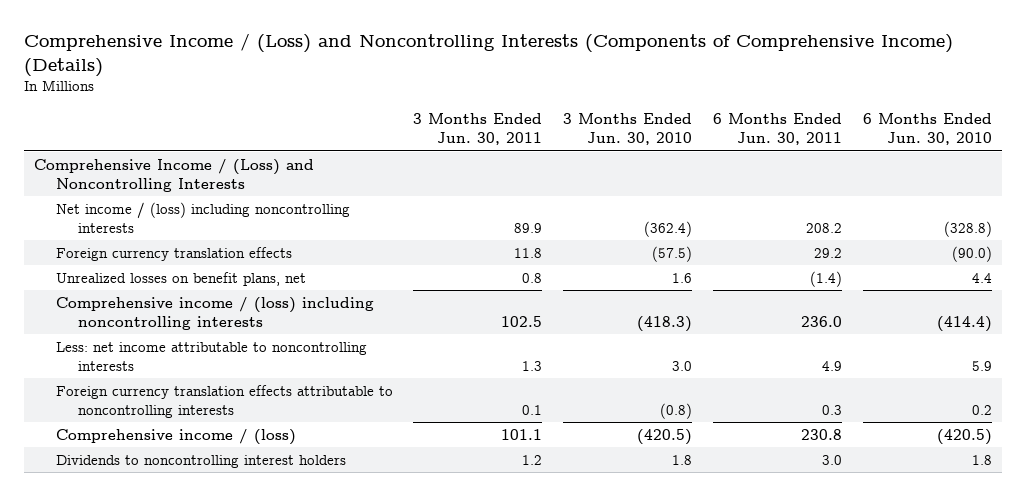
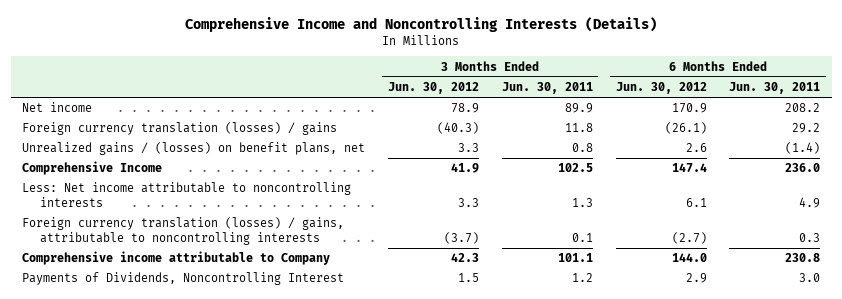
[23,33,953,77] Comprehensive Income / (Loss) and Noncontrolling Interests (Components of Comprehensive Income) (Details) -> [185,16,658,32] Comprehensive Income and Noncontrolling Interests (Details)
[563,113,693,146] 3 Months Ended Jun. 30, 2010 -> none
[862,113,992,146] 6 Months Ended Jun. 30, 2010 -> none
none -> [387,82,479,95] Jun. 30, 2012
none -> [615,82,707,95] Jun. 30, 2012
[33,158,314,192] Comprehensive Income / (Loss) and Noncontrolling Interests -> none
[55,201,350,233] Net income / (loss) including noncontrolling interests -> [22,102,93,113] Net income
[55,246,292,261] Foreign currency translation effects -> [22,122,338,136] Foreign currency translation (losses) / gains
[55,271,306,286] Unrealized losses on benefit plans, net -> [22,142,366,156] Unrealized gains / (losses) on benefit plans, net
[55,296,374,330] Comprehensive income / (loss) including noncontrolling interests -> [22,161,163,176] Comprehensive Income
[55,341,367,371] Less: net income attributable to noncontrolling interests -> [22,182,352,208] Less: Net income attributable to noncontrolling interests
[55,384,393,418] Foreign currency translation effects attributable to noncontrolling interests -> [22,217,345,246] Foreign currency translation (losses) / gains, attributable to noncontrolling interests
[55,428,296,445] Comprehensive income / (loss) -> [22,251,331,266] Comprehensive income attributable to Company
[55,454,346,468] Dividends to noncontrolling interest holders -> [22,272,345,286] Payments of Dividends, Noncontrolling Interest

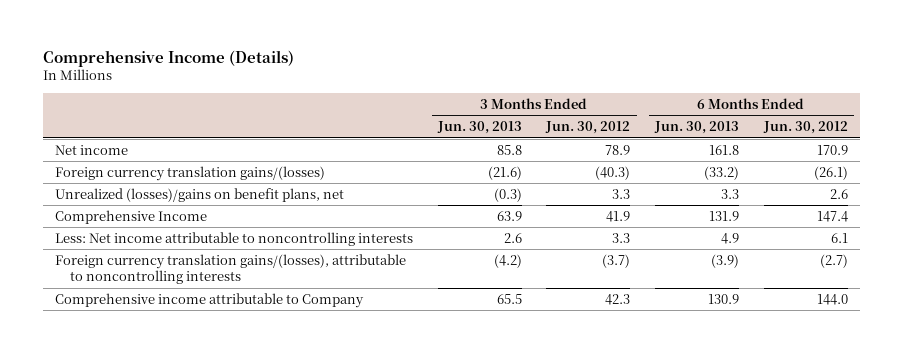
[185,16,658,32] Comprehensive Income and Noncontrolling Interests (Details) -> [43,49,295,67] Comprehensive Income (Details)
[501,82,593,95] Jun. 30, 2011 -> none
[729,82,821,95] Jun. 30, 2011 -> none
none -> [436,121,522,135] Jun. 30, 2013
none -> [654,121,740,135] Jun. 30, 2013
[22,122,338,136] Foreign currency translation (losses) / gains -> [55,165,326,181] Foreign currency translation gains/(losses)
[22,142,366,156] Unrealized gains / (losses) on benefit plans, net -> [55,187,345,202] Unrealized (losses)/gains on benefit plans, net
[22,217,345,246] Foreign currency translation (losses) / gains, attributable to noncontrolling interests -> [55,253,407,285] Foreign currency translation gains/(losses), attributable to noncontrolling interests
[22,272,345,286] Payments of Dividends, Noncontrolling Interest -> none

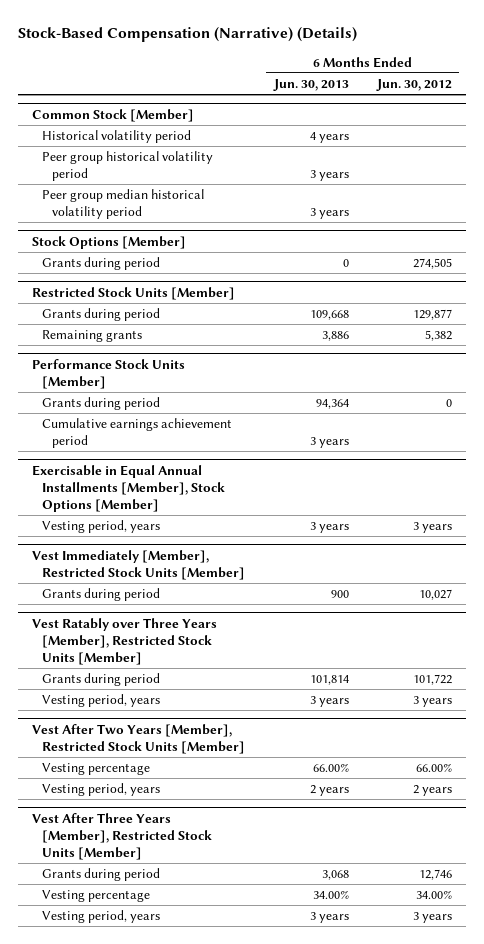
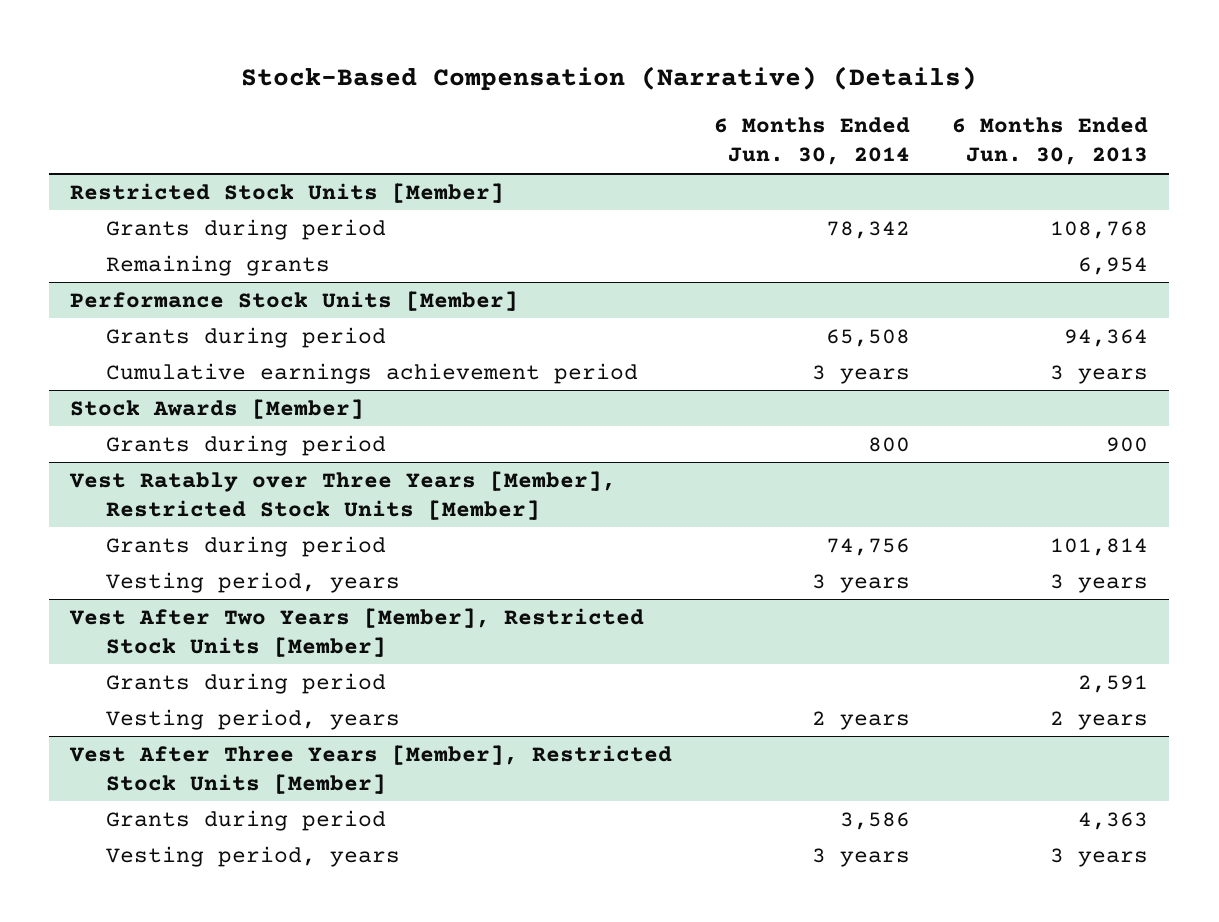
[376,78,453,91] Jun. 30, 2012 -> none
none -> [714,117,911,166] 6 Months Ended Jun. 30, 2014
[31,108,194,122] Common Stock [Member] -> none
[42,129,192,143] Historical volatility period -> none
[42,150,214,182] Peer group historical volatility period -> none
[42,188,205,220] Peer group median historical volatility period -> none
[31,235,186,249] Stock Options [Member] -> none
[42,256,161,270] Grants during period -> none
[309,309,349,320] 109,668 -> [1050,220,1149,239] 108,768
[321,330,349,341] 3,886 -> [1078,256,1149,275] 6,954
[31,464,226,513] Exercisable in Equal Annual Installments [Member], Stock Options [Member] -> none
[42,519,161,533] Vesting period, years -> none
[31,549,246,580] Vest Immediately [Member], Restricted Stock Units [Member] -> none
none -> [70,398,365,419] Stock Awards [Member]
[42,762,151,775] Vesting percentage -> none
none -> [106,672,387,694] Grants during period
[42,889,151,902] Vesting percentage -> none
[321,869,349,880] 3,068 -> [1078,811,1149,830] 4,363

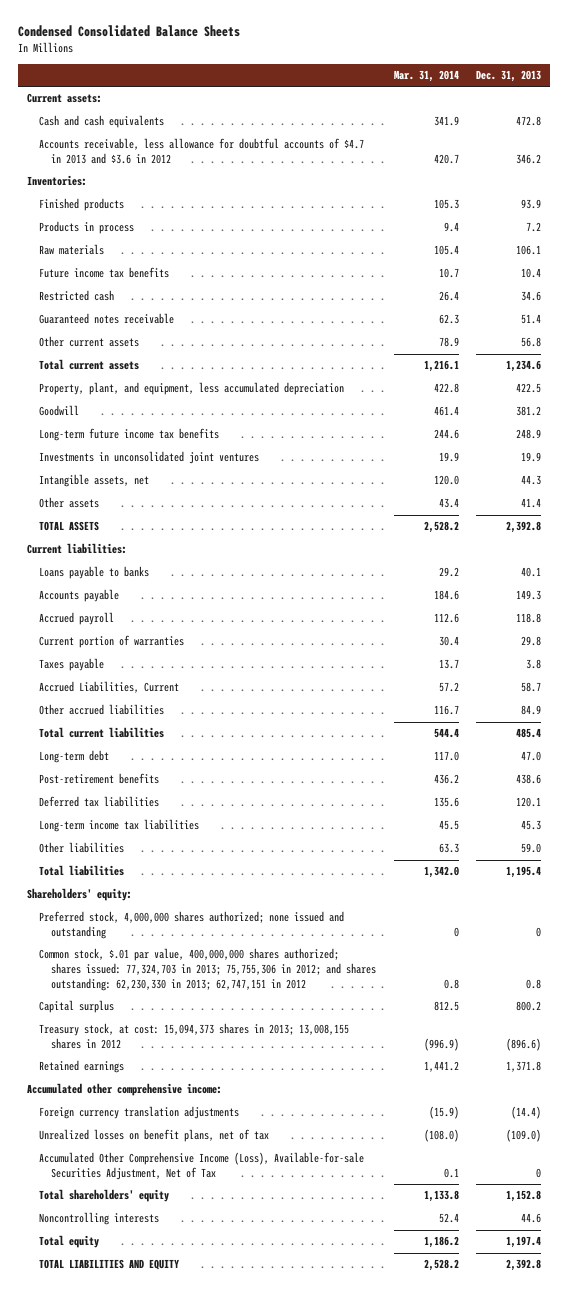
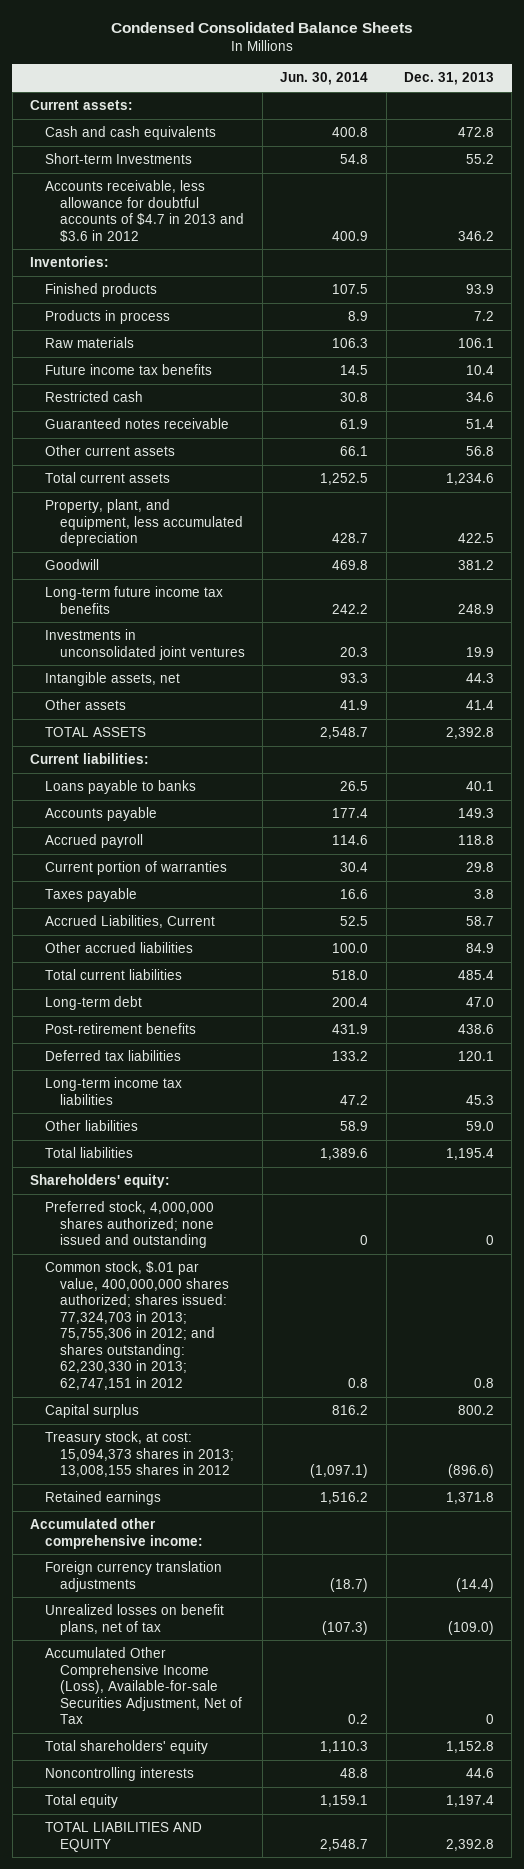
[393,70,459,83] Mar. 31, 2014 -> none
none -> [280,72,369,86] Jun. 30, 2014
none -> [44,152,192,164] Short-term Investments

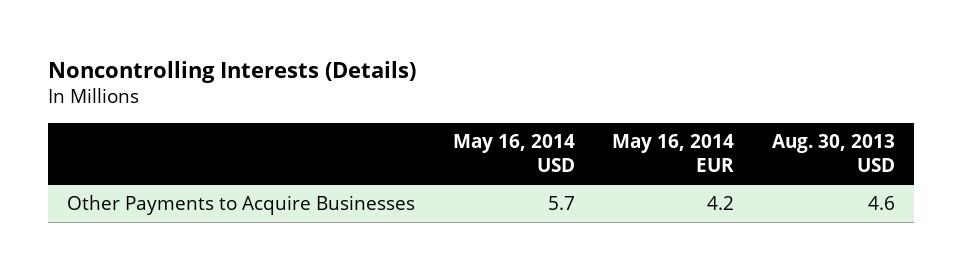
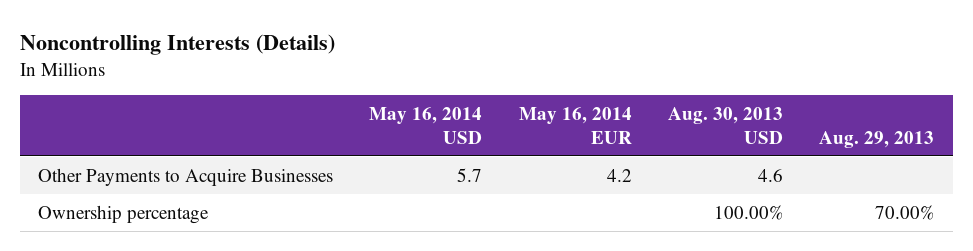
none -> [819,130,935,148] Aug. 29, 2013
none -> [38,204,210,224] Ownership percentage

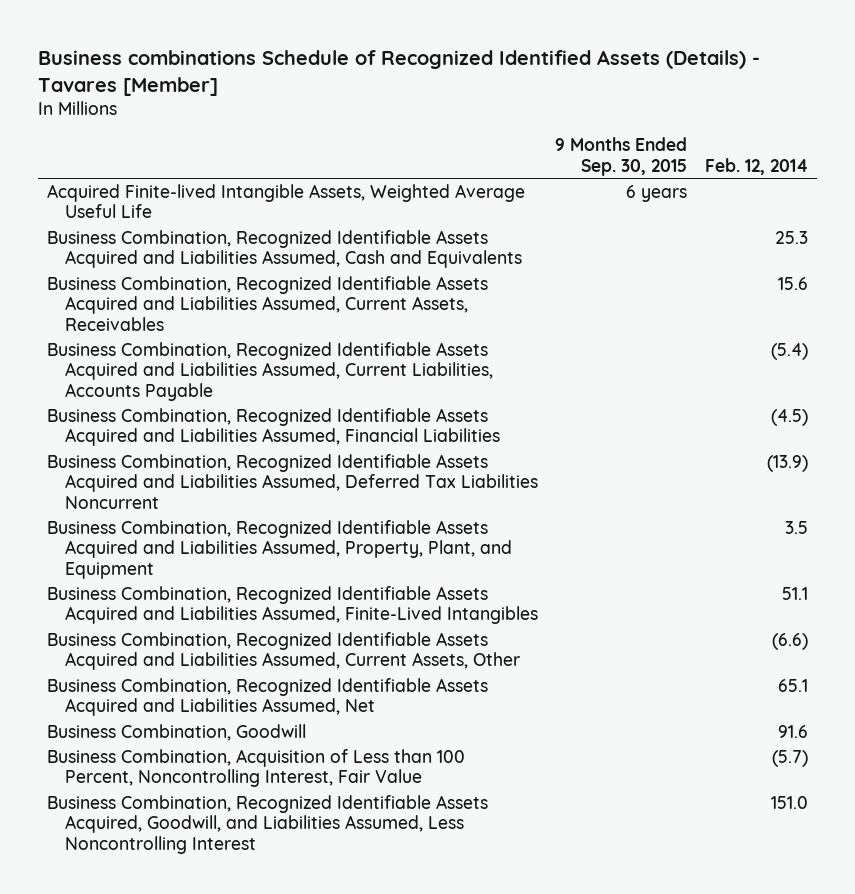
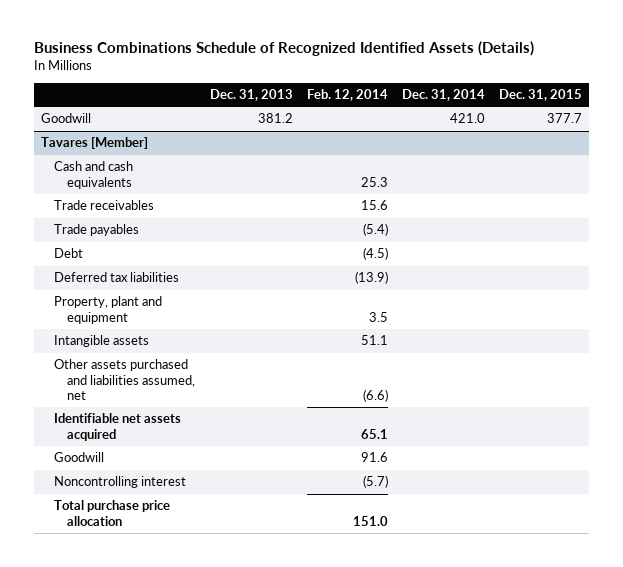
[38,49,761,96] Business combinations Schedule of Recognized Identified Assets (Details) - Tavares [Member] -> [33,41,534,57] Business Combinations Schedule of Recognized Identified Assets (Details)
[555,137,688,176] 9 Months Ended Sep. 30, 2015 -> none
none -> [209,89,293,102] Dec. 31, 2013
none -> [401,89,485,102] Dec. 31, 2014
none -> [499,89,583,102] Dec. 31, 2015
[46,183,525,219] Acquired Finite-lived Intangible Assets, Weighted Average Useful Life -> none
none -> [40,113,91,124] Goodwill
none -> [40,137,148,150] Tavares [Member]
[46,229,523,269] Business Combination, Recognized Identifiable Assets Acquired and Liabilities Assumed, Cash and Equivalents -> [53,161,133,189] Cash and cash equivalents
[46,275,488,331] Business Combination, Recognized Identifiable Assets Acquired and Liabilities Assumed, Current Assets, Receivables -> [53,200,154,211] Trade receivables
[46,341,494,401] Business Combination, Recognized Identifiable Assets Acquired and Liabilities Assumed, Current Liabilities, Accounts Payable -> [53,224,139,237] Trade payables
[46,407,501,447] Business Combination, Recognized Identifiable Assets Acquired and Liabilities Assumed, Financial Liabilities -> [53,248,83,259] Debt
[46,453,539,509] Business Combination, Recognized Identifiable Assets Acquired and Liabilities Assumed, Deferred Tax Liabilities Noncurrent -> [53,272,179,283] Deferred tax liabilities
[46,519,513,579] Business Combination, Recognized Identifiable Assets Acquired and Liabilities Assumed, Property, Plant, and Equipment -> [53,296,162,324] Property, plant and equipment
[46,585,539,625] Business Combination, Recognized Identifiable Assets Acquired and Liabilities Assumed, Finite-Lived Intangibles -> [53,335,149,348] Intangible assets
[46,631,521,671] Business Combination, Recognized Identifiable Assets Acquired and Liabilities Assumed, Current Assets, Other -> [53,359,196,401] Other assets purchased and liabilities assumed, net
[46,677,488,717] Business Combination, Recognized Identifiable Assets Acquired and Liabilities Assumed, Net -> [53,413,181,441] Identifiable net assets acquired
[46,723,306,741] Business Combination, Goodwill -> [53,452,104,463] Goodwill
[46,748,465,788] Business Combination, Acquisition of Less than 100 Percent, Noncontrolling Interest, Fair Value -> [53,476,186,489] Noncontrolling interest
[46,794,488,854] Business Combination, Recognized Identifiable Assets Acquired, Goodwill, and Liabilities Assumed, Less Noncontrolling Interest -> [53,500,170,526] Total purchase price allocation

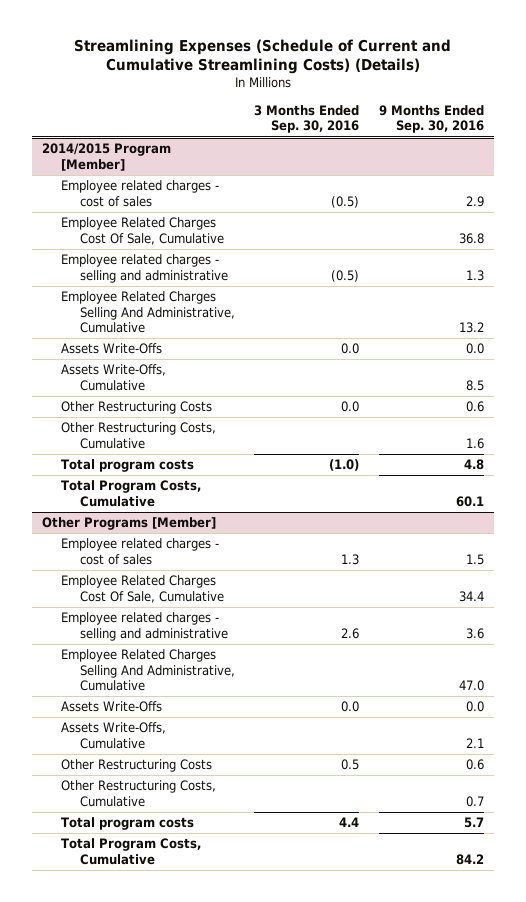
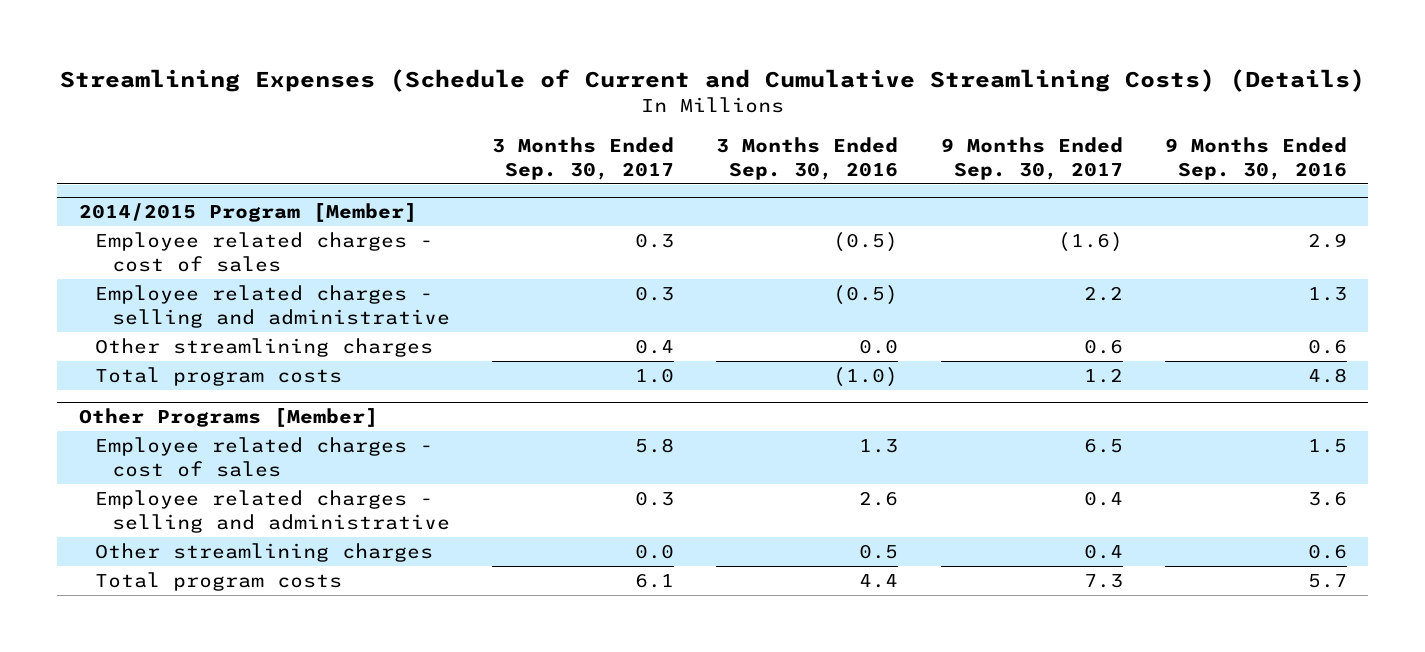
none -> [492,136,675,180] 3 Months Ended Sep. 30, 2017
none -> [940,136,1123,180] 9 Months Ended Sep. 30, 2017
[60,217,225,245] Employee Related Charges Cost Of Sale, Cumulative -> none
[60,291,236,334] Employee Related Charges Selling And Administrative, Cumulative -> none
[60,343,162,355] Assets Write-Offs -> none
[60,364,166,391] Assets Write-Offs, Cumulative -> none
[60,422,216,449] Other Restructuring Costs, Cumulative -> none
[60,401,212,415] Other Restructuring Costs -> [95,338,434,358] Other streamlining charges
[60,480,201,507] Total Program Costs, Cumulative -> none
[60,575,225,603] Employee Related Charges Cost Of Sale, Cumulative -> none
[60,649,236,692] Employee Related Charges Selling And Administrative, Cumulative -> none
[60,701,162,713] Assets Write-Offs -> none
[60,722,166,749] Assets Write-Offs, Cumulative -> none
[60,780,216,807] Other Restructuring Costs, Cumulative -> none
[60,759,212,773] Other Restructuring Costs -> [95,543,434,563] Other streamlining charges
[60,838,201,865] Total Program Costs, Cumulative -> none

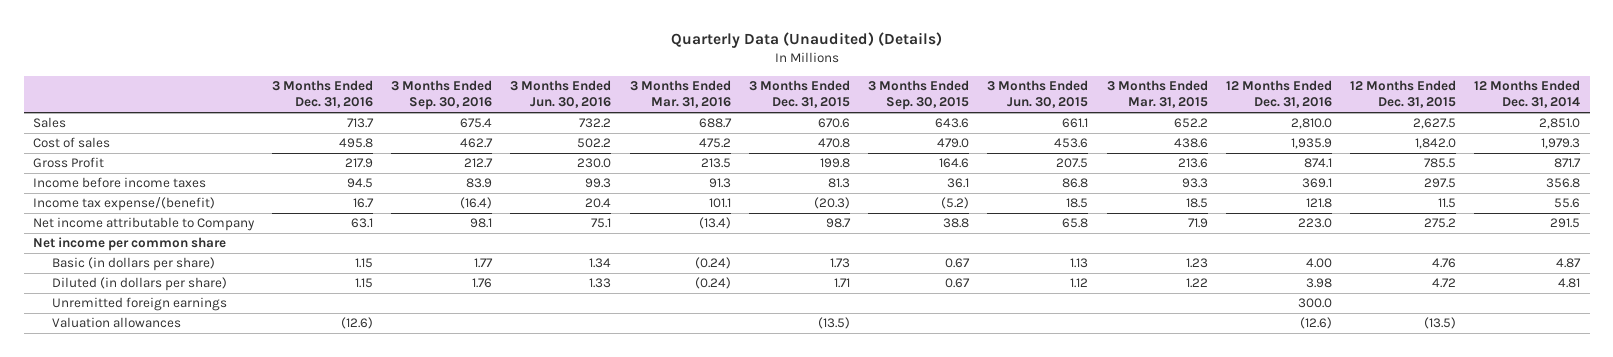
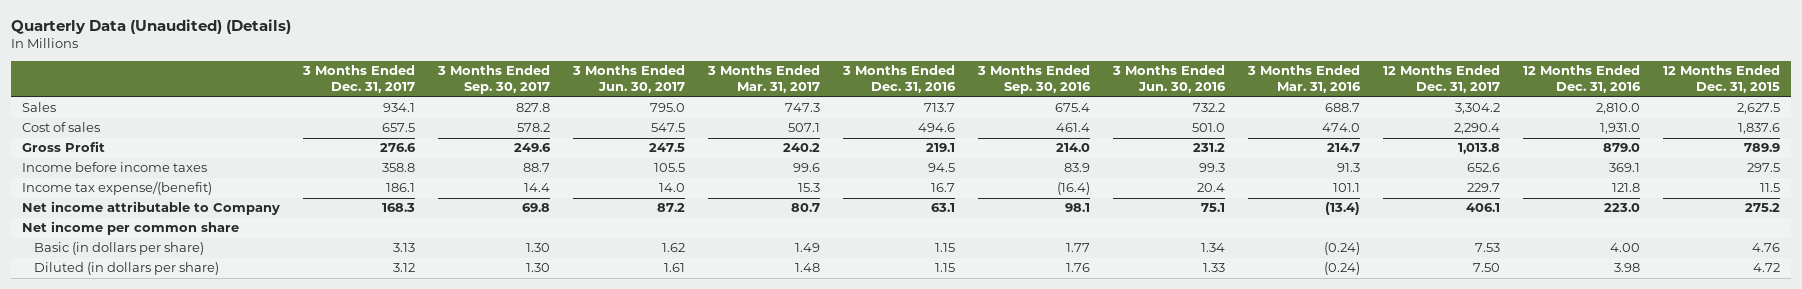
[748,80,850,109] 3 Months Ended Dec. 31, 2015 -> none
[868,80,970,111] 3 Months Ended Sep. 30, 2015 -> none
[987,80,1089,109] 3 Months Ended Jun. 30, 2015 -> none
[1106,80,1208,109] 3 Months Ended Mar. 31, 2015 -> none
[1474,80,1581,109] 12 Months Ended Dec. 31, 2014 -> none
none -> [302,65,416,94] 3 Months Ended Dec. 31, 2017
none -> [437,65,551,95] 3 Months Ended Sep. 30, 2017
none -> [572,65,686,94] 3 Months Ended Jun. 30, 2017
none -> [707,65,821,94] 3 Months Ended Mar. 31, 2017
none -> [1382,65,1500,94] 12 Months Ended Dec. 31, 2017
[338,138,373,149] 495.8 -> [918,123,956,133] 494.6
[460,138,494,149] 462.7 -> [1056,123,1091,133] 461.4
[577,138,612,149] 502.2 -> [1191,123,1225,133] 501.0
[698,138,731,149] 475.2 -> [1321,123,1360,133] 474.0
[1290,138,1332,150] 1,935.9 -> [1599,123,1640,135] 1,931.0
[1415,138,1457,150] 1,842.0 -> [1737,123,1780,135] 1,837.6
[344,158,373,169] 217.9 -> [926,143,956,153] 219.1
[464,158,494,169] 212.7 -> [1056,143,1091,153] 214.0
[577,158,612,169] 230.0 -> [1192,143,1225,153] 231.2
[700,158,731,169] 213.5 -> [1326,143,1360,153] 214.7
[1303,158,1332,169] 874.1 -> [1602,143,1640,153] 879.0
[1424,158,1457,169] 785.5 -> [1743,143,1780,153] 789.9
[51,297,227,312] Unremitted foreign earnings -> none
[51,317,181,329] Valuation allowances -> none

